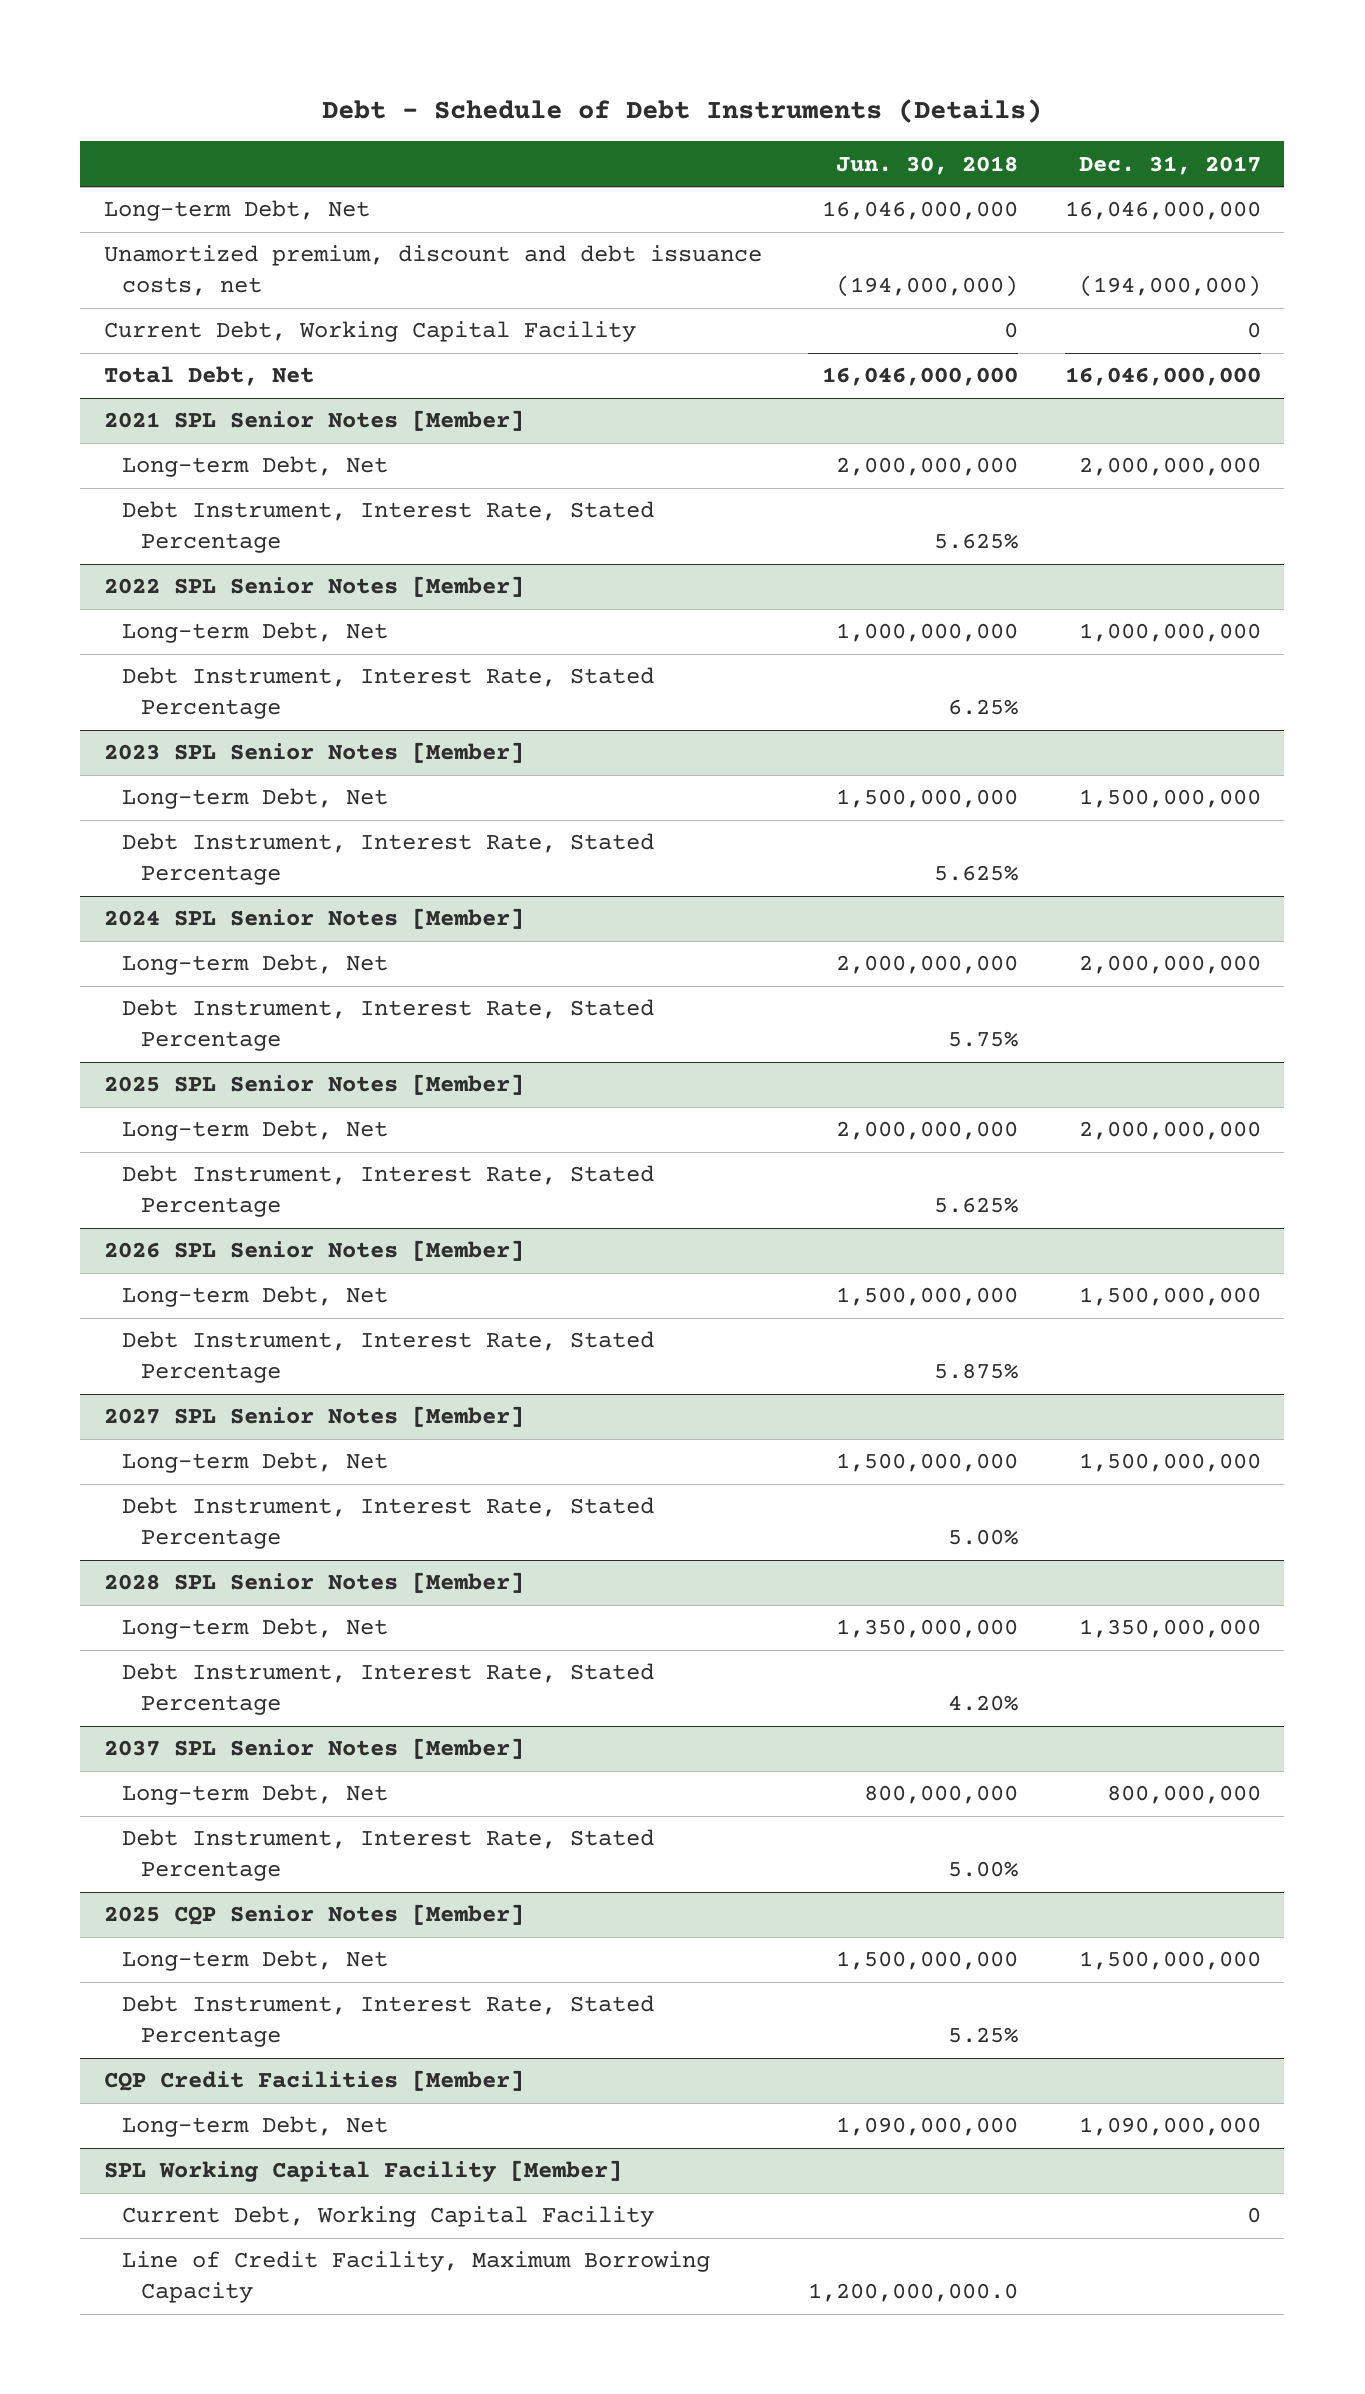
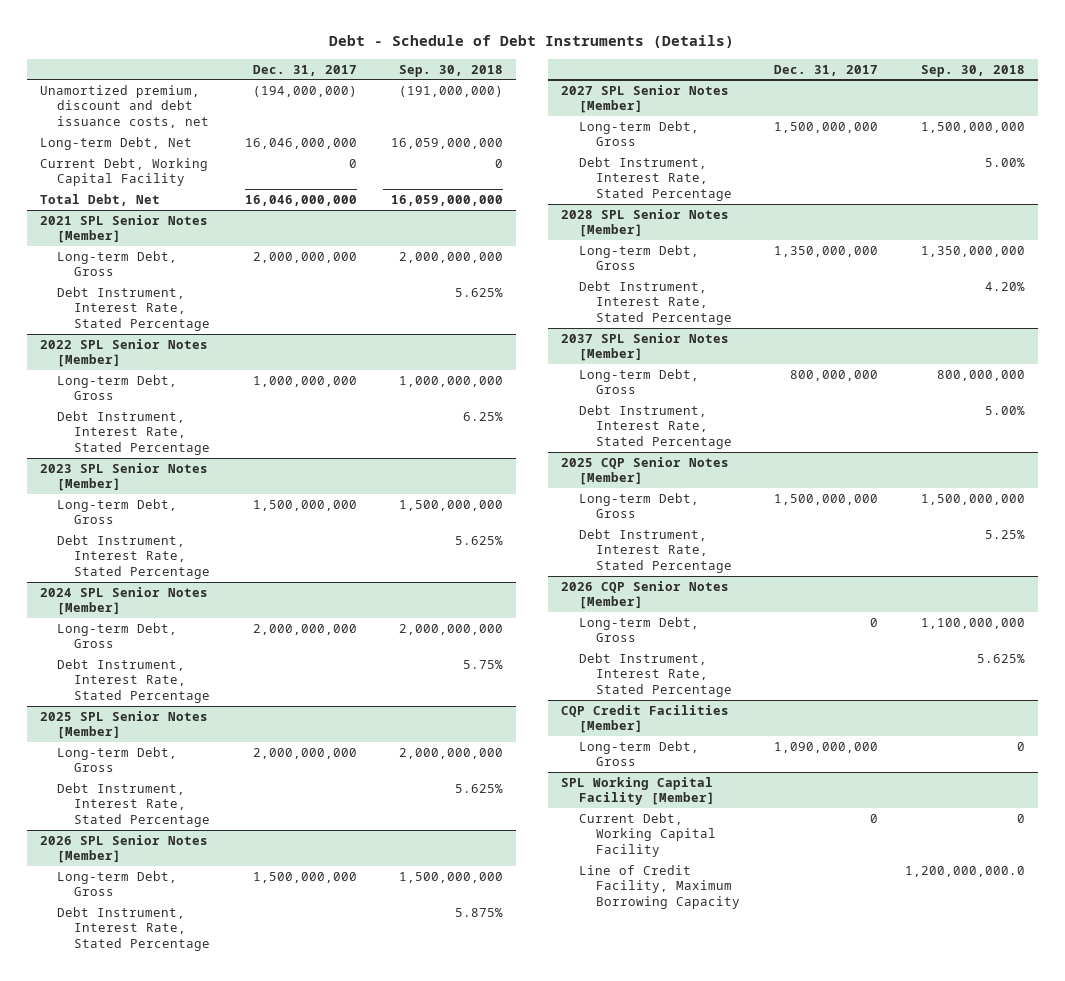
[836,155,1019,175] Jun. 30, 2018 -> none
none -> [399,64,504,77] Sep. 30, 2018
[103,200,370,222] Long-term Debt, Net -> [39,136,192,150] Long-term Debt, Net
[122,456,389,478] Long-term Debt, Net -> [57,250,178,277] Long-term Debt, Gross
[122,622,389,644] Long-term Debt, Net -> [57,374,178,401] Long-term Debt, Gross
[122,788,389,810] Long-term Debt, Net -> [57,498,178,525] Long-term Debt, Gross
[122,954,389,976] Long-term Debt, Net -> [57,622,178,649] Long-term Debt, Gross
[122,1120,389,1142] Long-term Debt, Net -> [57,746,178,773] Long-term Debt, Gross
[122,1286,389,1308] Long-term Debt, Net -> [57,870,178,897] Long-term Debt, Gross
[122,1452,389,1474] Long-term Debt, Net -> [578,120,699,147] Long-term Debt, Gross
[122,1618,389,1640] Long-term Debt, Net -> [578,244,699,271] Long-term Debt, Gross
[122,1784,389,1806] Long-term Debt, Net -> [578,368,699,395] Long-term Debt, Gross
[122,1950,389,1972] Long-term Debt, Net -> [578,492,699,519] Long-term Debt, Gross
none -> [561,580,730,610] 2026 CQP Senior Notes [Member]
none -> [578,616,699,643] Long-term Debt, Gross
none -> [578,652,732,698] Debt Instrument, Interest Rate, Stated Percentage
[122,2116,389,2138] Long-term Debt, Net -> [578,740,699,767] Long-term Debt, Gross

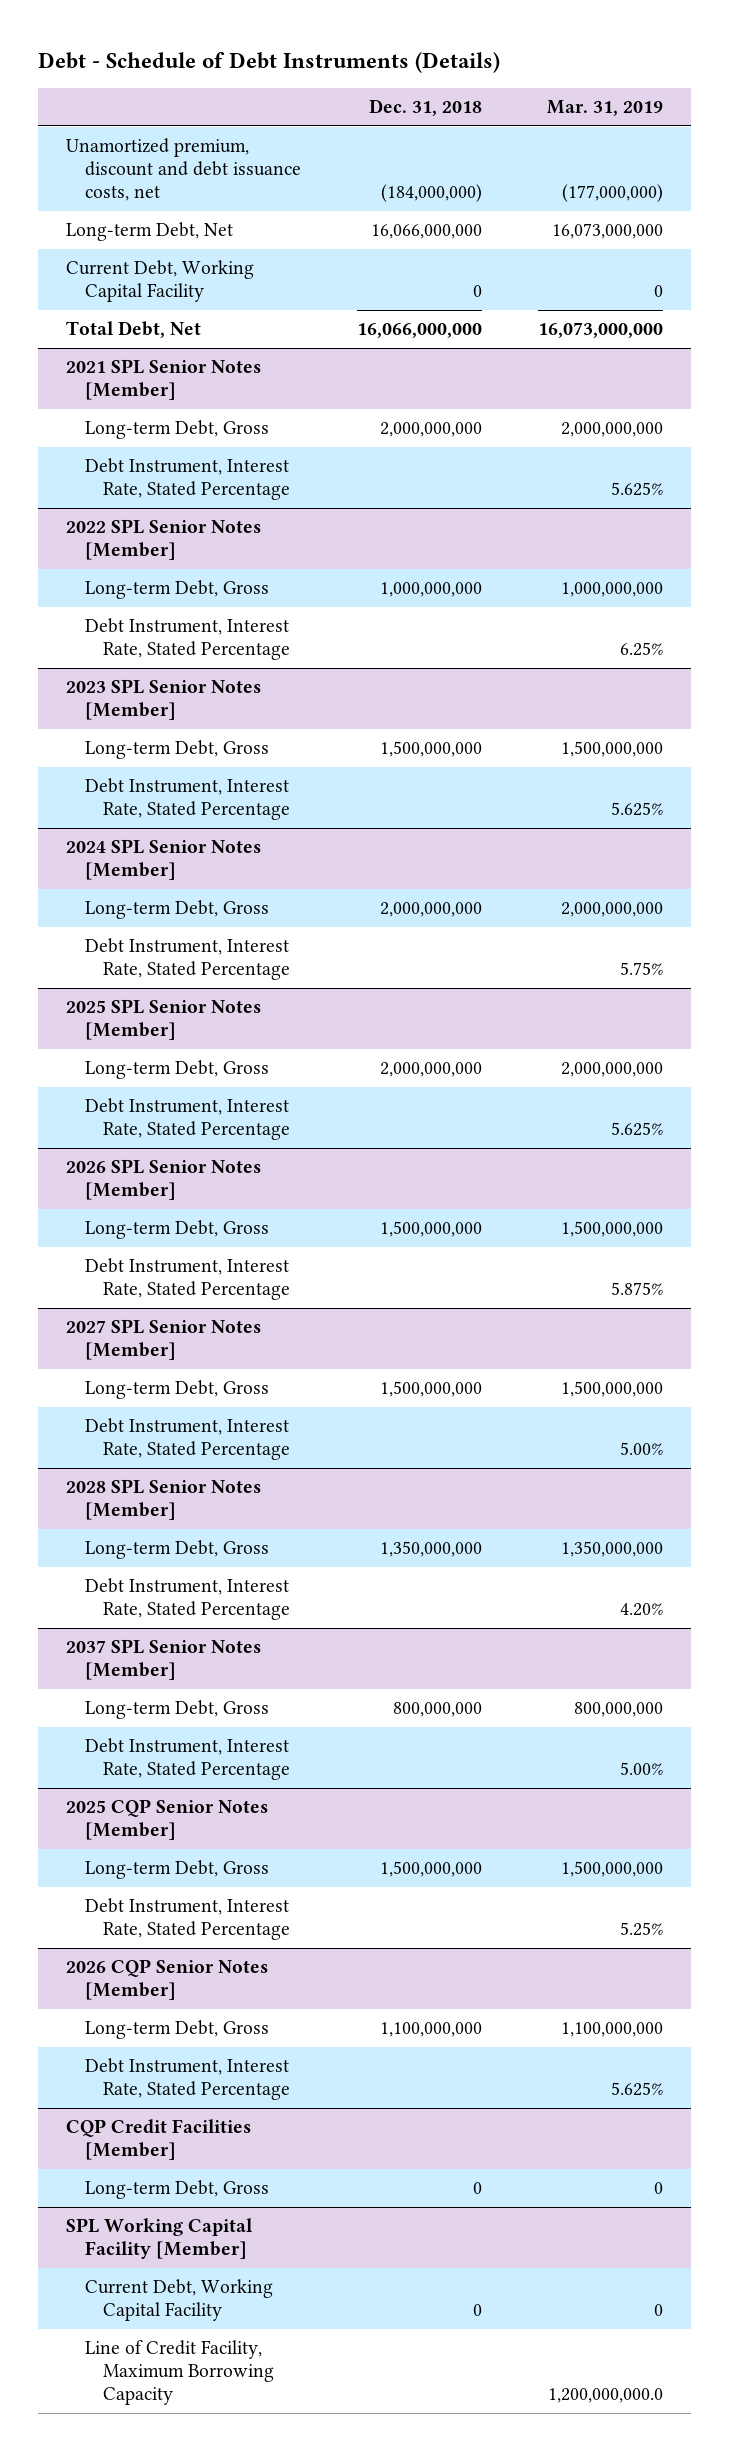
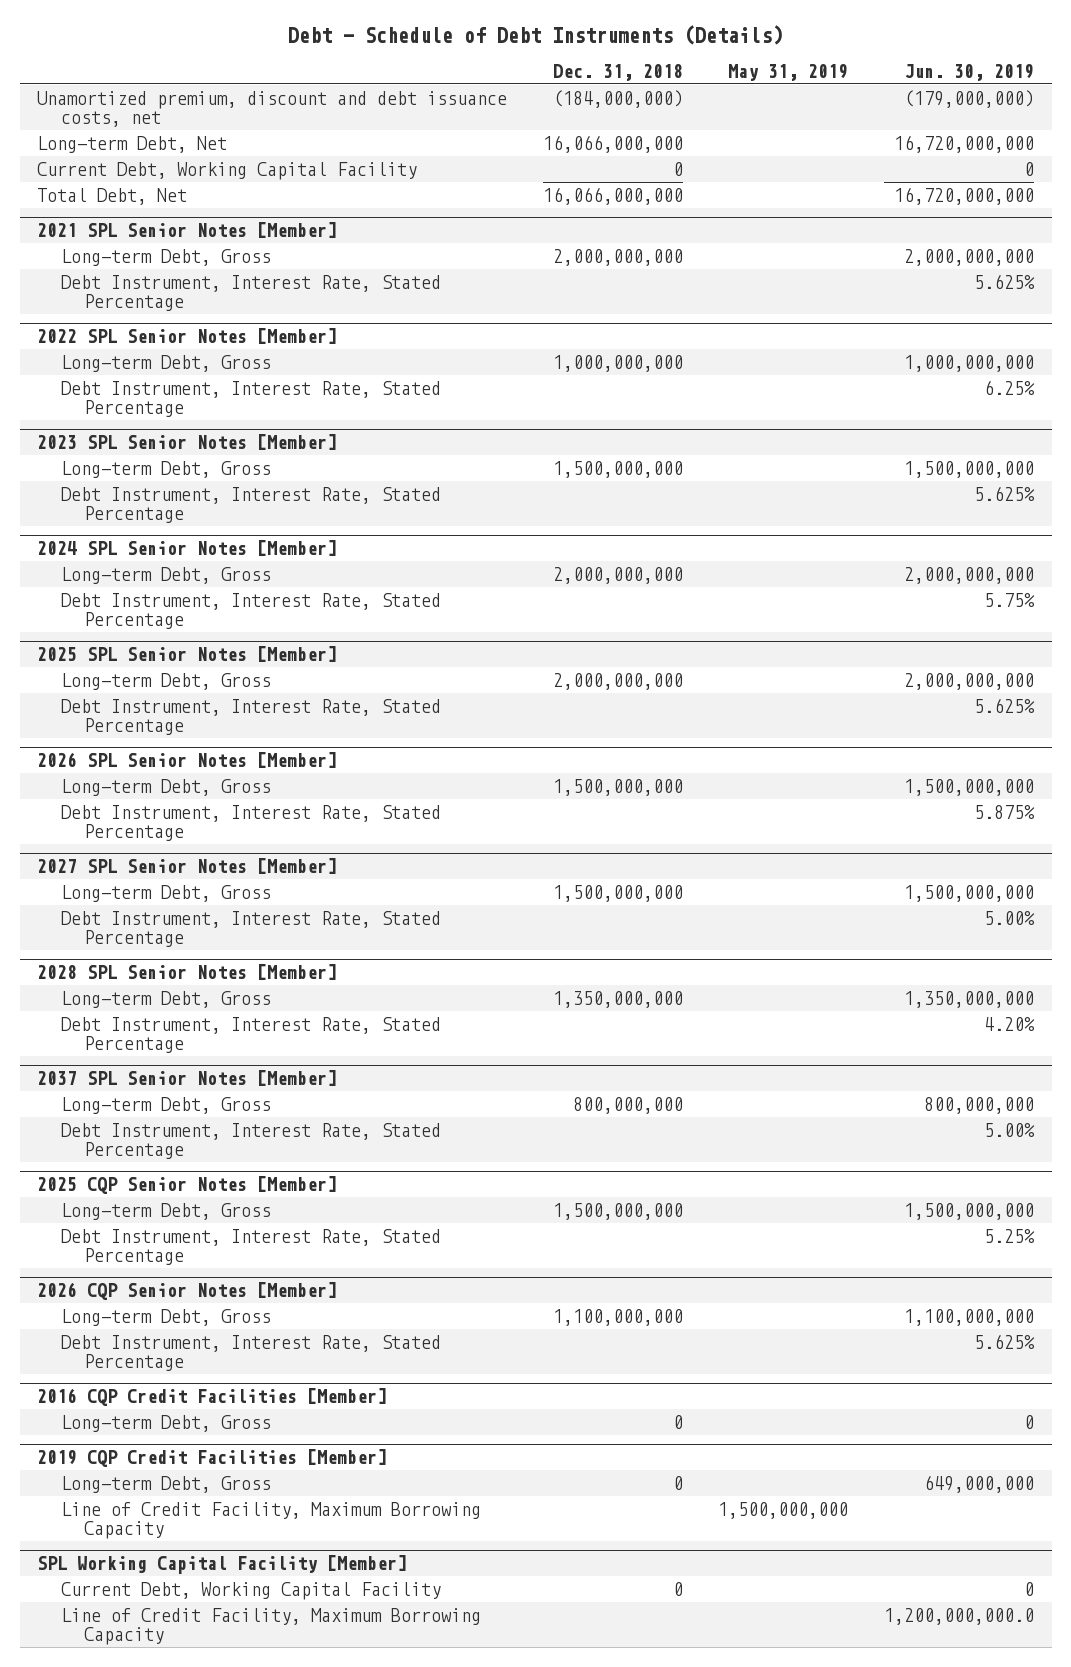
[547,100,664,117] Mar. 31, 2019 -> none
none -> [728,63,849,81] May 31, 2019
none -> [903,63,1034,81] Jun. 30, 2019
[66,2119,252,2161] CQP Credit Facilities [Member] -> [37,1388,388,1407] 2016 CQP Credit Facilities [Member]
none -> [37,1449,388,1468] 2019 CQP Credit Facilities [Member]
none -> [60,1475,271,1493] Long-term Debt, Gross
none -> [60,1501,481,1539] Line of Credit Facility, Maximum Borrowing Capacity

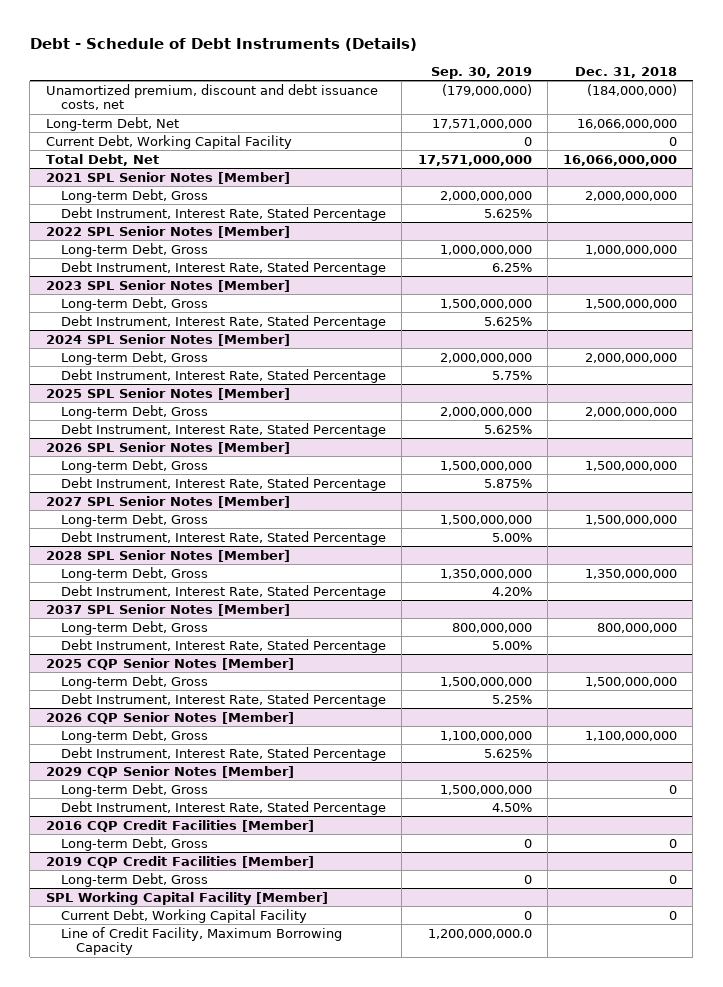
[728,63,849,81] May 31, 2019 -> none
[903,63,1034,81] Jun. 30, 2019 -> none
none -> [430,66,532,79] Sep. 30, 2019
none -> [45,765,294,778] 2029 CQP Senior Notes [Member]
none -> [60,782,208,797] Long-term Debt, Gross
none -> [60,800,386,815] Debt Instrument, Interest Rate, Stated Percentage
[60,1501,481,1539] Line of Credit Facility, Maximum Borrowing Capacity -> none

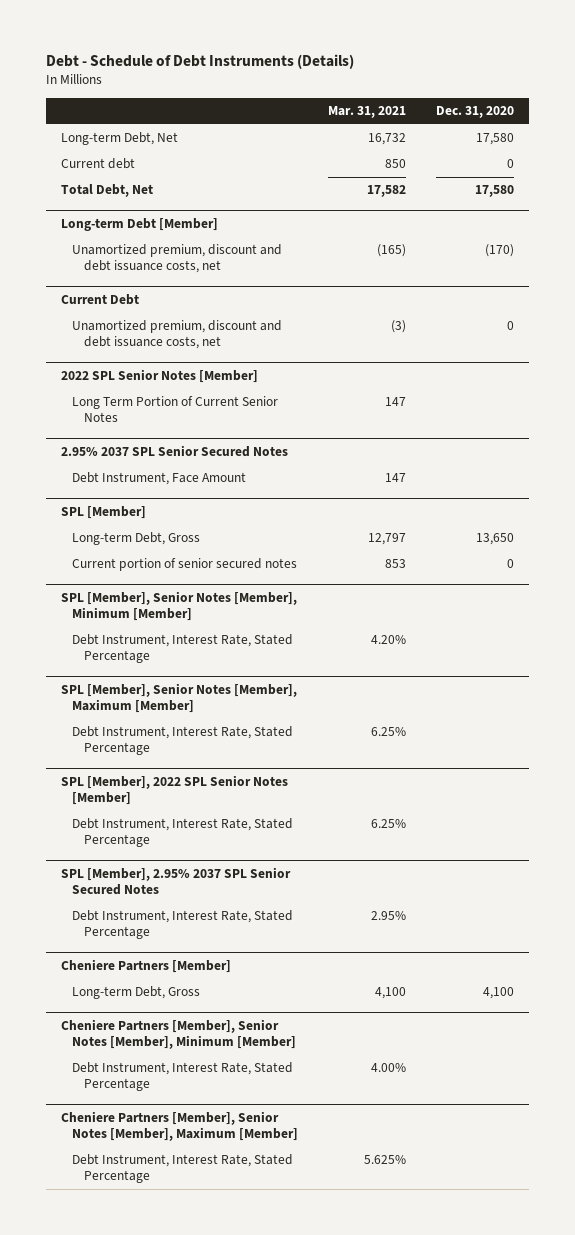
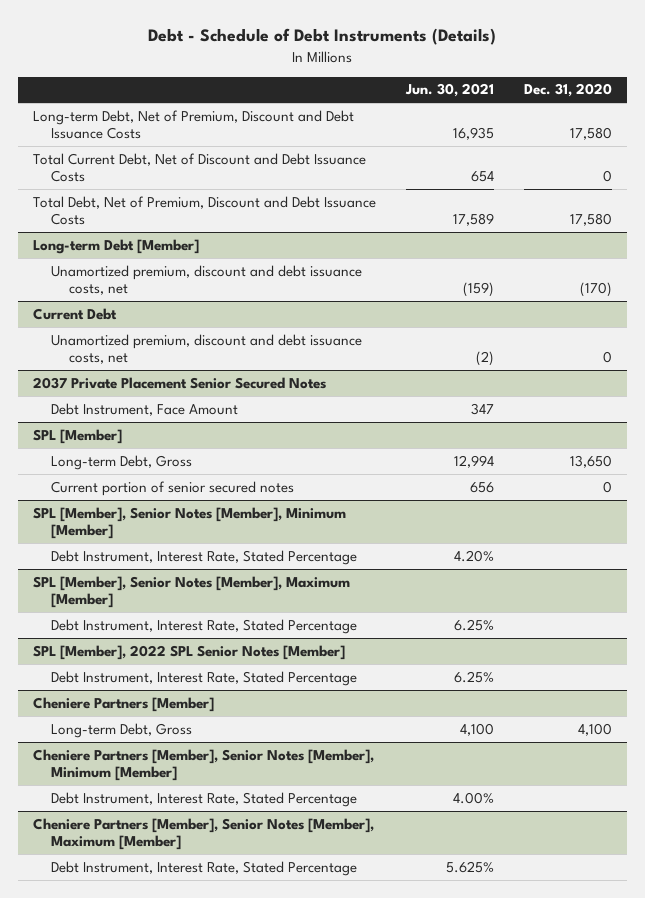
[328,106,407,119] Mar. 31, 2021 -> none
none -> [404,83,494,98] Jun. 30, 2021
[60,132,178,146] Long-term Debt, Net -> [32,109,354,140] Long-term Debt, Net of Premium, Discount and Debt Issuance Costs
[60,158,135,170] Current debt -> [32,152,366,183] Total Current Debt, Net of Discount and Debt Issuance Costs
[60,184,153,198] Total Debt, Net -> [32,195,376,226] Total Debt, Net of Premium, Discount and Debt Issuance Costs
[60,369,258,384] 2022 SPL Senior Notes [Member] -> none
[72,396,279,423] Long Term Portion of Current Senior Notes -> none
[60,445,288,458] 2.95% 2037 SPL Senior Secured Notes -> none
[72,472,247,486] Debt Instrument, Face Amount -> none
none -> [32,376,326,389] 2037 Private Placement Senior Secured Notes
none -> [50,402,238,416] Debt Instrument, Face Amount
[60,867,291,896] SPL [Member], 2.95% 2037 SPL Senior Secured Notes -> none
[72,910,294,940] Debt Instrument, Interest Rate, Stated Percentage -> none

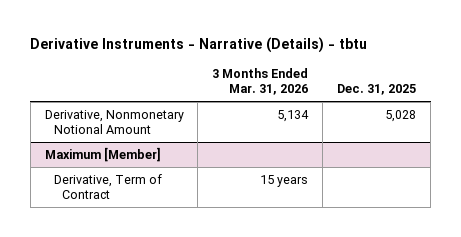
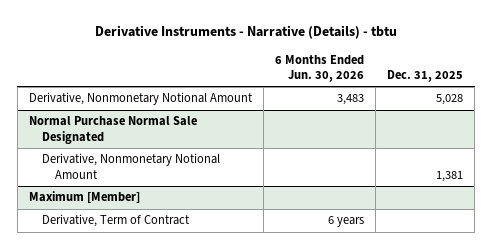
[212,68,309,96] 3 Months Ended Mar. 31, 2026 -> none
none -> [275,55,365,83] 6 Months Ended Jun. 30, 2026
none -> [28,116,197,144] Normal Purchase Normal Sale Designated
none -> [41,153,220,179] Derivative, Nonmonetary Notional Amount

